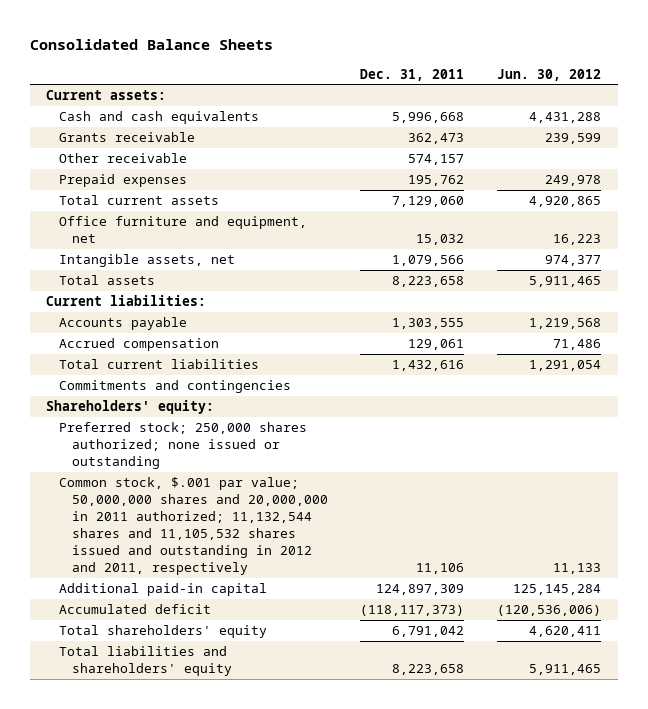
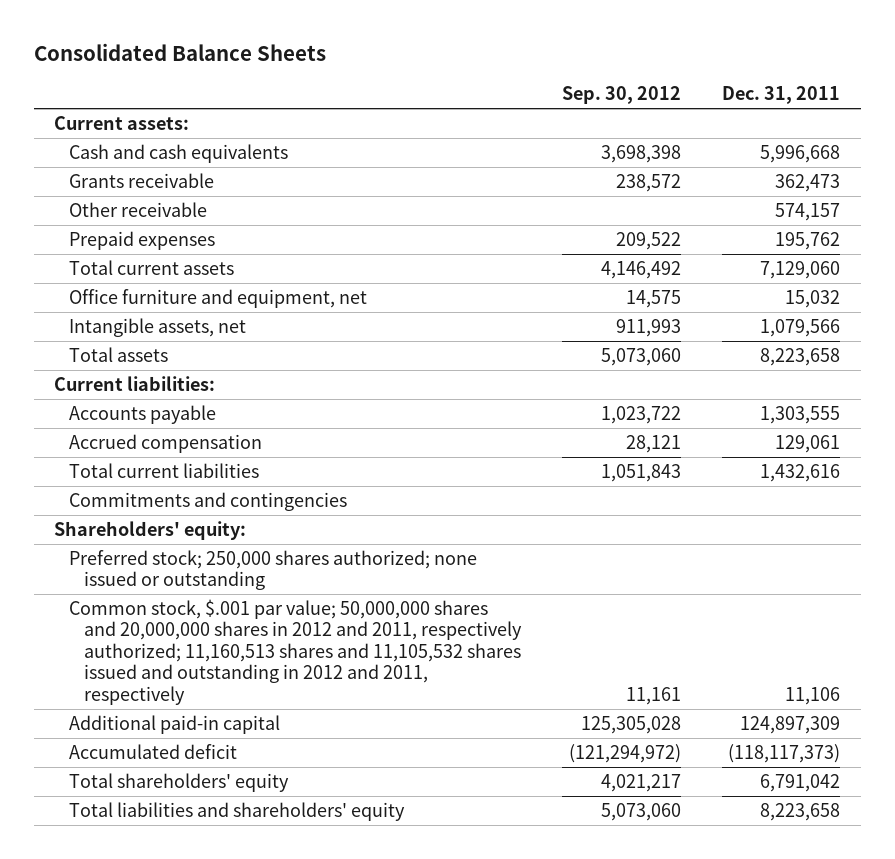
[497,68,602,81] Jun. 30, 2012 -> none
none -> [562,86,682,105] Sep. 30, 2012
[58,477,328,576] Common stock, $.001 par value; 50,000,000 shares and 20,000,000 in 2011 authorized; 11,132,544 shares and 11,105,532 shares issued and outstanding in 2012 and 2011, respectively -> [68,599,522,705] Common stock, $.001 par value; 50,000,000 shares and 20,000,000 shares in 2012 and 2011, respectively authorized; 11,160,513 shares and 11,105,532 shares issued and outstanding in 2012 and 2011, respectively

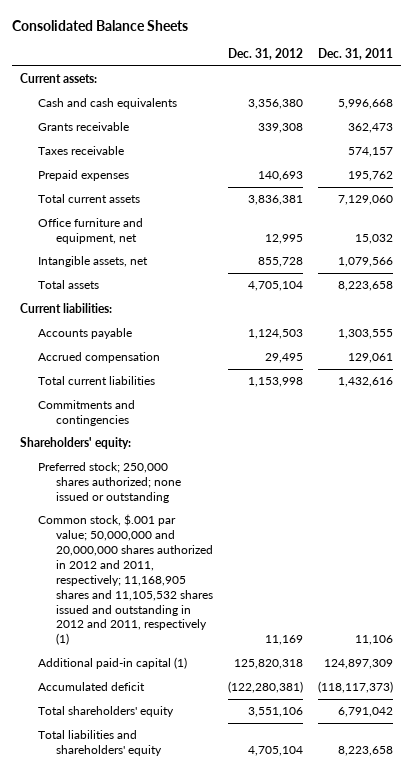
[562,86,682,105] Sep. 30, 2012 -> none
none -> [228,48,304,61] Dec. 31, 2012
[68,202,207,218] Other receivable -> [37,146,124,156] Taxes receivable
[68,599,522,705] Common stock, $.001 par value; 50,000,000 shares and 20,000,000 shares in 2012 and 2011, respectively authorized; 11,160,513 shares and 11,105,532 shares issued and outstanding in 2012 and 2011, respectively -> [37,514,214,646] Common stock, $.001 par value; 50,000,000 and 20,000,000 shares authorized in 2012 and 2011, respectively; 11,168,905 shares and 11,105,532 shares issued and outstanding in 2012 and 2011, respectively (1)
[68,715,280,735] Additional paid-in capital -> [37,657,187,670] Additional paid-in capital (1)

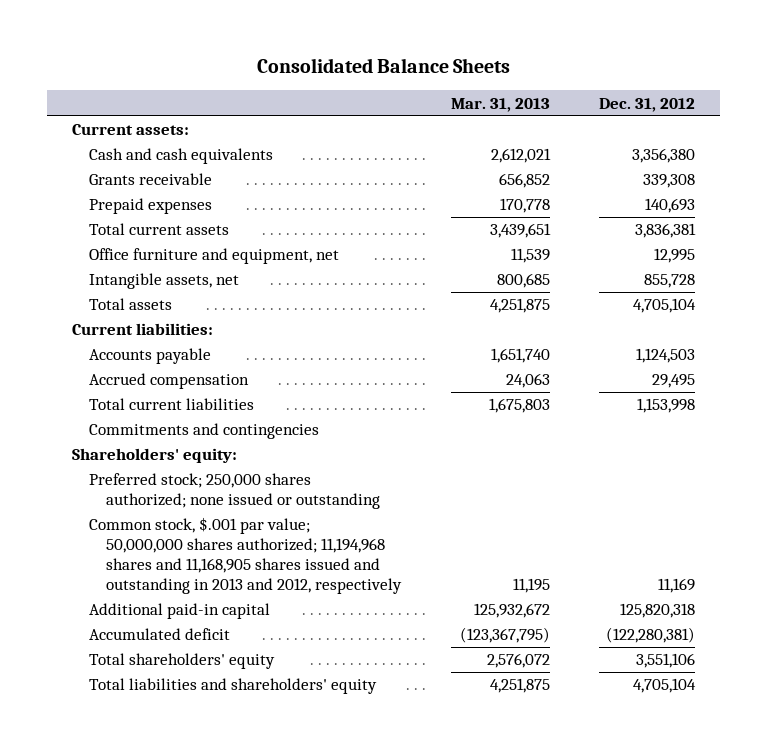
[318,48,394,61] Dec. 31, 2011 -> none
none -> [450,97,550,112] Mar. 31, 2013
[37,146,124,156] Taxes receivable -> none
[37,514,214,646] Common stock, $.001 par value; 50,000,000 and 20,000,000 shares authorized in 2012 and 2011, respectively; 11,168,905 shares and 11,105,532 shares issued and outstanding in 2012 and 2011, respectively (1) -> [89,517,403,595] Common stock, $.001 par value; 50,000,000 shares authorized; 11,194,968 shares and 11,168,905 shares issued and outstanding in 2013 and 2012, respectively
[37,657,187,670] Additional paid-in capital (1) -> [89,603,271,620] Additional paid-in capital

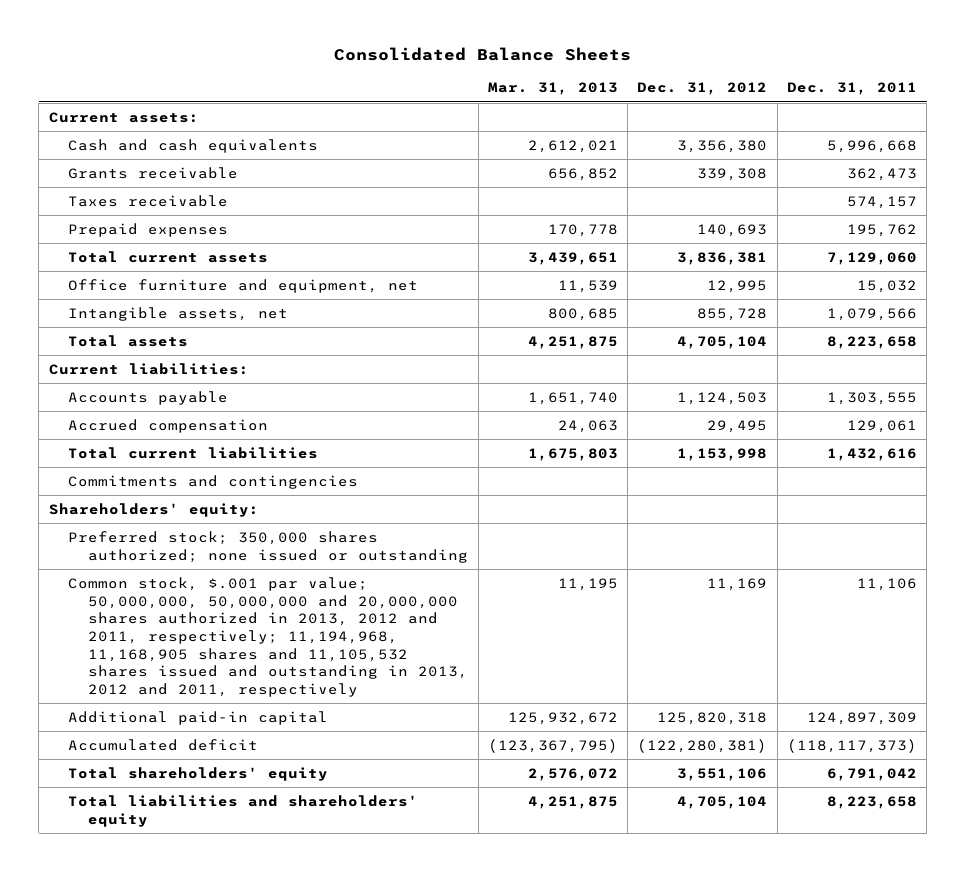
none -> [786,82,917,96] Dec. 31, 2011
none -> [68,194,229,207] Taxes receivable
[89,473,381,510] Preferred stock; 250,000 shares authorized; none issued or outstanding -> [68,530,469,563] Preferred stock; 350,000 shares authorized; none issued or outstanding
[89,517,403,595] Common stock, $.001 par value; 50,000,000 shares authorized; 11,194,968 shares and 11,168,905 shares issued and outstanding in 2013 and 2012, respectively -> [68,576,469,697] Common stock, $.001 par value; 50,000,000, 50,000,000 and 20,000,000 shares authorized in 2013, 2012 and 2011, respectively; 11,194,968, 11,168,905 shares and 11,105,532 shares issued and outstanding in 2013, 2012 and 2011, respectively

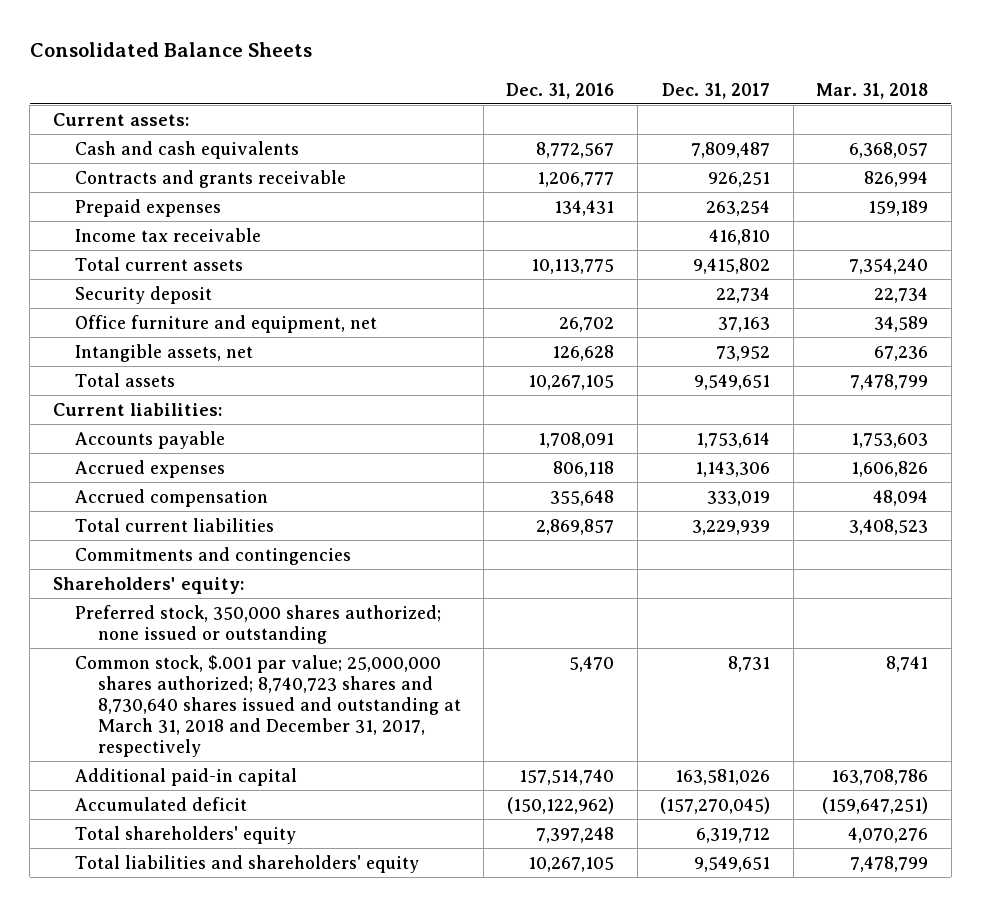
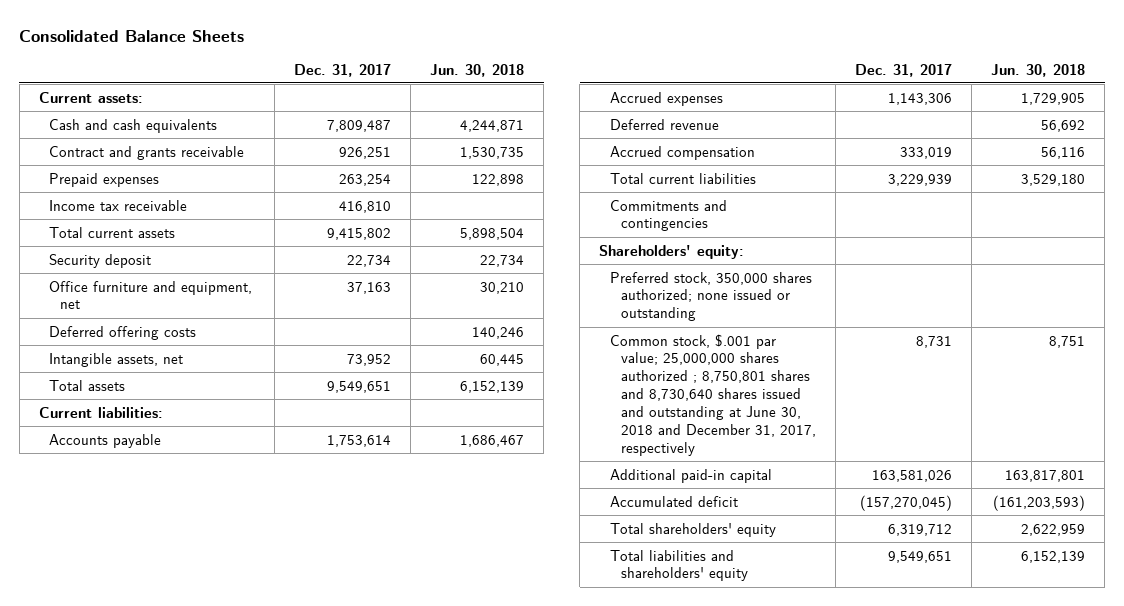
[506,82,615,99] Dec. 31, 2016 -> none
[816,82,929,99] Mar. 31, 2018 -> none
none -> [430,63,525,77] Jun. 30, 2018
[75,169,347,188] Contracts and grants receivable -> [49,145,245,160] Contract and grants receivable
none -> [49,325,197,340] Deferred offering costs
none -> [610,118,720,130] Deferred revenue
[75,654,461,757] Common stock, $.001 par value; 25,000,000 shares authorized; 8,740,723 shares and 8,730,640 shares issued and outstanding at March 31, 2018 and December 31, 2017, respectively -> [610,333,816,456] Common stock, $.001 par value; 25,000,000 shares authorized ; 8,750,801 shares and 8,730,640 shares issued and outstanding at June 30, 2018 and December 31, 2017, respectively

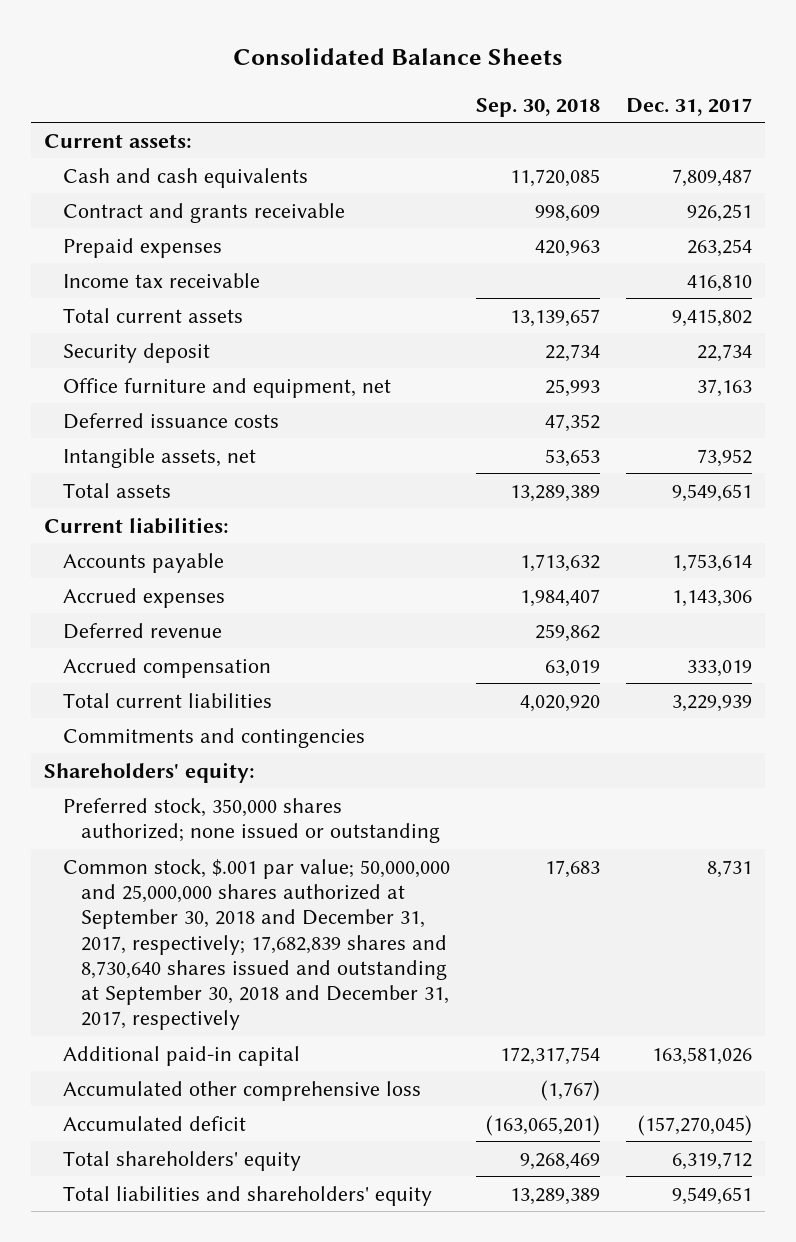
[430,63,525,77] Jun. 30, 2018 -> none
none -> [475,97,600,117] Sep. 30, 2018
[49,325,197,340] Deferred offering costs -> [62,412,279,429] Deferred issuance costs
[610,333,816,456] Common stock, $.001 par value; 25,000,000 shares authorized ; 8,750,801 shares and 8,730,640 shares issued and outstanding at June 30, 2018 and December 31, 2017, respectively -> [62,858,450,1031] Common stock, $.001 par value; 50,000,000 and 25,000,000 shares authorized at September 30, 2018 and December 31, 2017, respectively; 17,682,839 shares and 8,730,640 shares issued and outstanding at September 30, 2018 and December 31, 2017, respectively
none -> [62,1080,421,1101] Accumulated other comprehensive loss

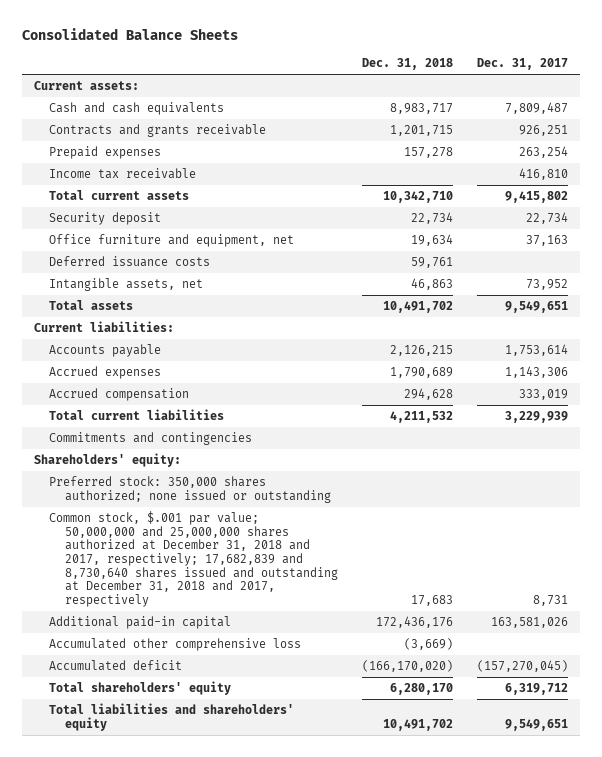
[475,97,600,117] Sep. 30, 2018 -> none
none -> [361,58,453,71] Dec. 31, 2018
[62,202,345,223] Contract and grants receivable -> [49,124,267,138] Contracts and grants receivable
[62,622,222,639] Deferred revenue -> none
[62,797,440,844] Preferred stock, 350,000 shares authorized; none issued or outstanding -> [49,476,331,503] Preferred stock: 350,000 shares authorized; none issued or outstanding
[62,858,450,1031] Common stock, $.001 par value; 50,000,000 and 25,000,000 shares authorized at September 30, 2018 and December 31, 2017, respectively; 17,682,839 shares and 8,730,640 shares issued and outstanding at September 30, 2018 and December 31, 2017, respectively -> [49,511,338,607] Common stock, $.001 par value; 50,000,000 and 25,000,000 shares authorized at December 31, 2018 and 2017, respectively; 17,682,839 and 8,730,640 shares issued and outstanding at December 31, 2018 and 2017, respectively

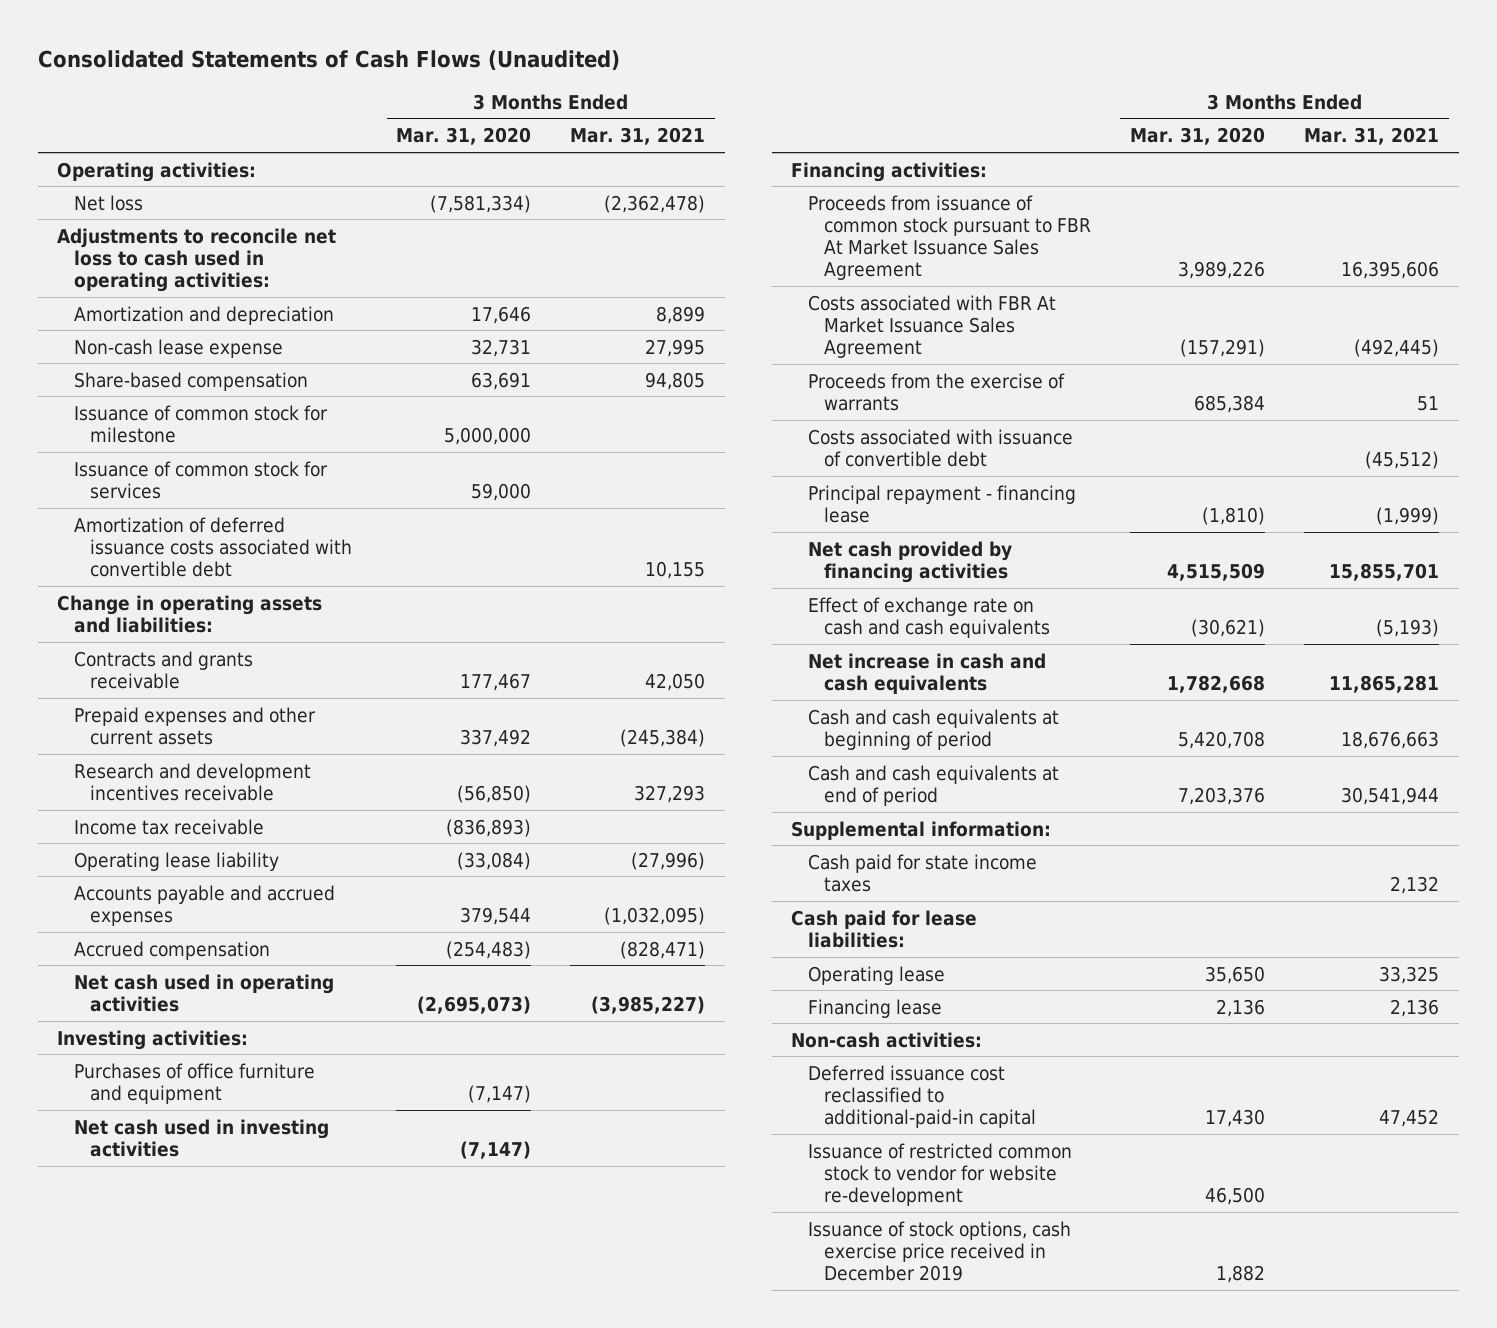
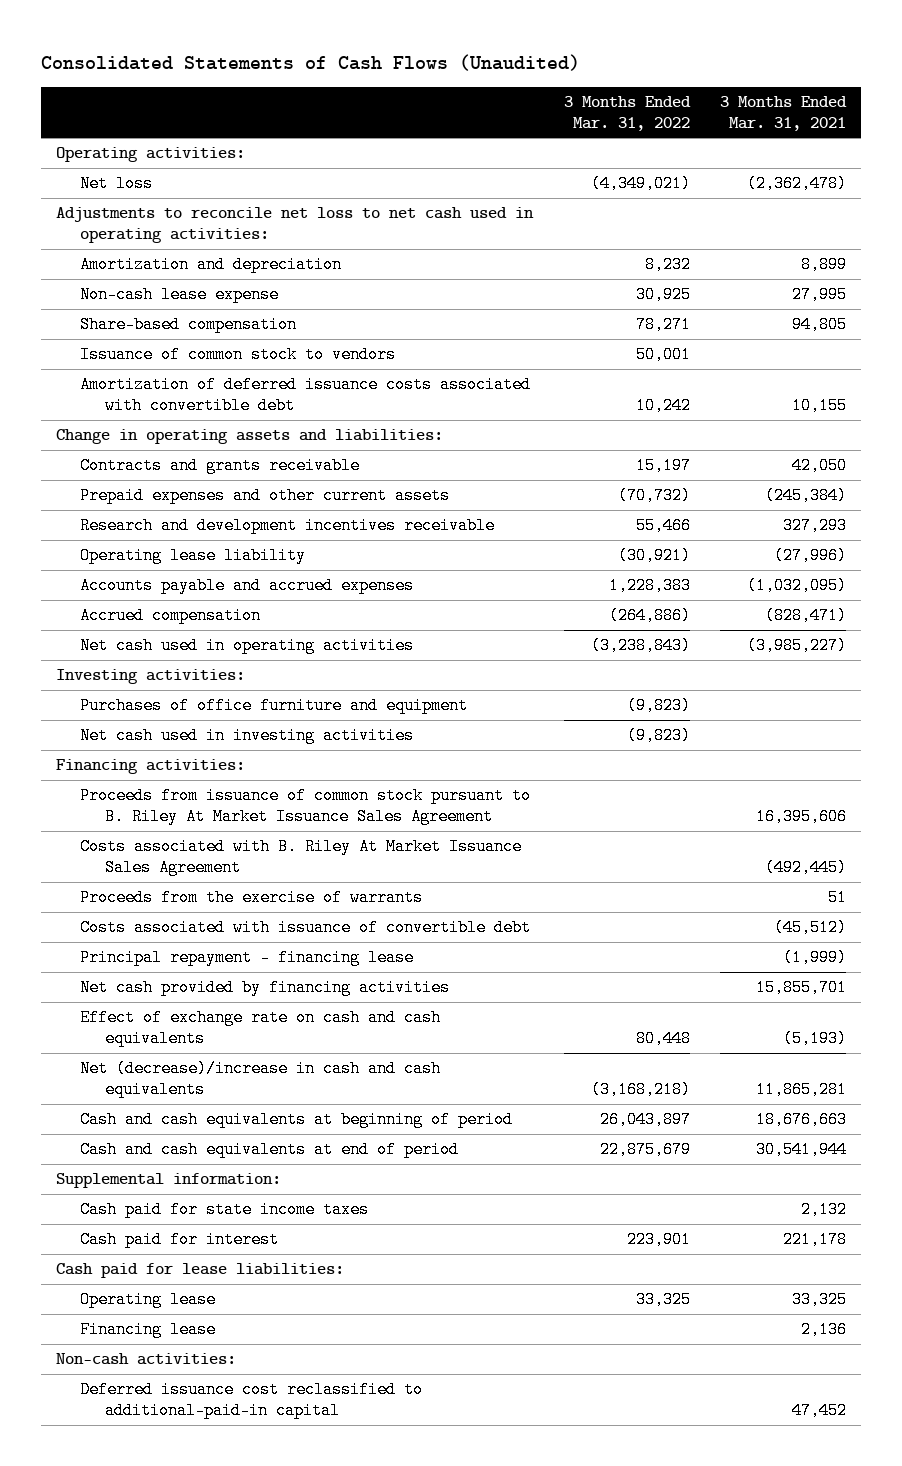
[396,127,532,146] Mar. 31, 2020 -> none
none -> [563,95,691,131] 3 Months Ended Mar. 31, 2022
[57,227,337,292] Adjustments to reconcile net loss to cash used in operating activities: -> [56,207,535,244] Adjustments to reconcile net loss to net cash used in operating activities:
[73,404,328,443] Issuance of common stock for milestone -> none
[73,460,328,499] Issuance of common stock for services -> [80,346,397,364] Issuance of common stock to vendors
[73,818,264,835] Income tax receivable -> none
[807,194,1091,280] Proceeds from issuance of common stock pursuant to FBR At Market Issuance Sales Agreement -> [80,787,532,826] Proceeds from issuance of common stock pursuant to B. Riley At Market Issuance Sales Agreement
[807,294,1056,358] Costs associated with FBR At Market Issuance Sales Agreement -> [80,838,523,877] Costs associated with B. Riley At Market Issuance Sales Agreement
[807,652,1046,694] Net increase in cash and cash equivalents -> [80,1060,442,1099] Net (decrease)/increase in cash and cash equivalents
none -> [80,1231,280,1249] Cash paid for interest
[807,1142,1072,1206] Issuance of restricted common stock to vendor for website re-development -> none
[807,1220,1071,1281] Issuance of stock options, cash exercise price received in December 2019 -> none

